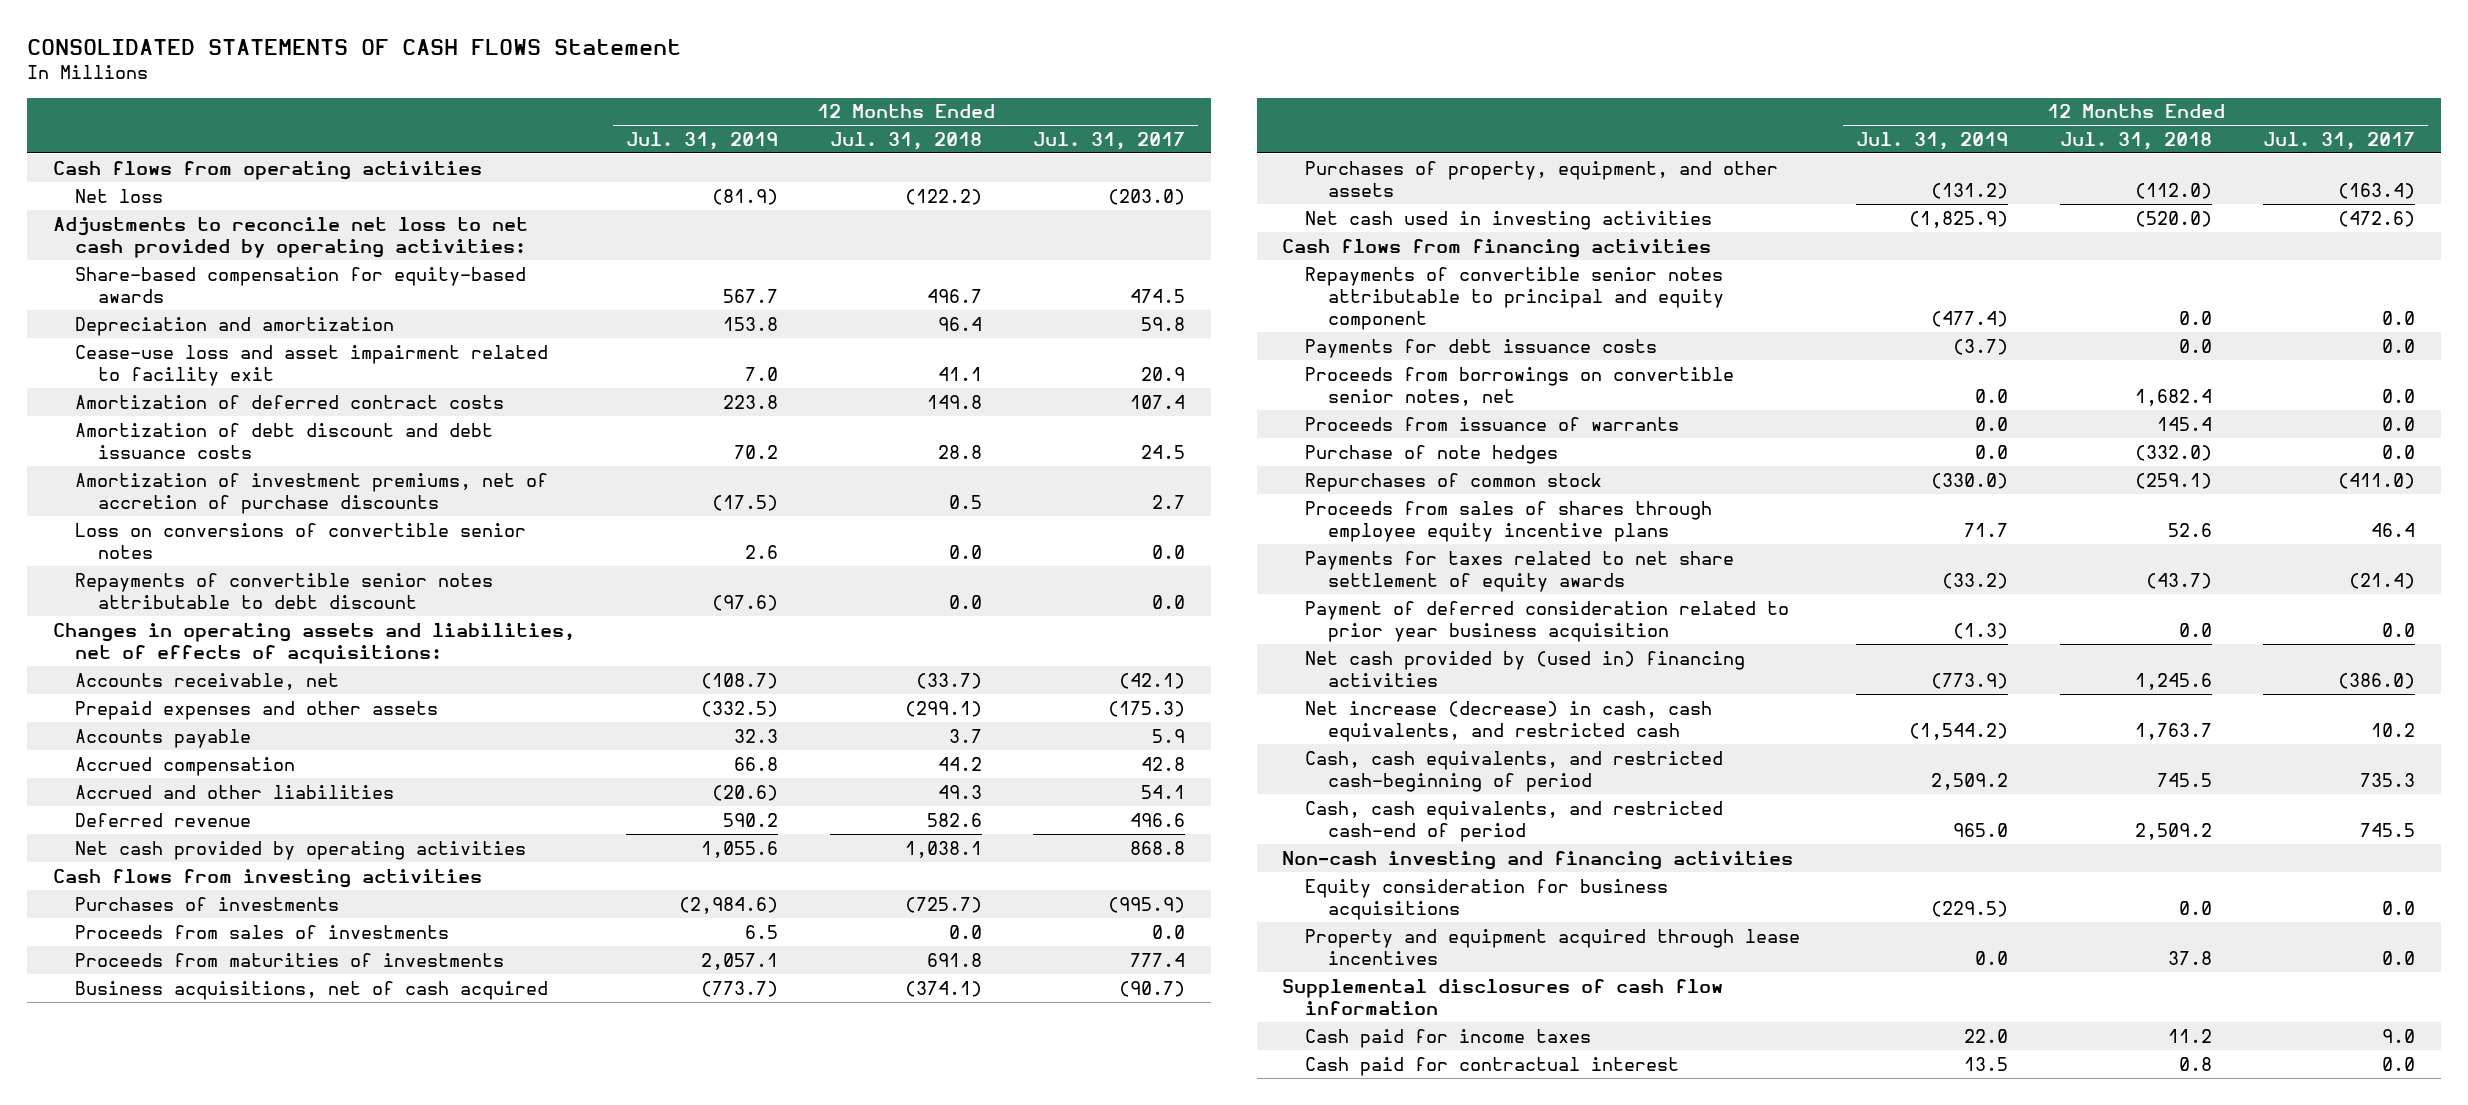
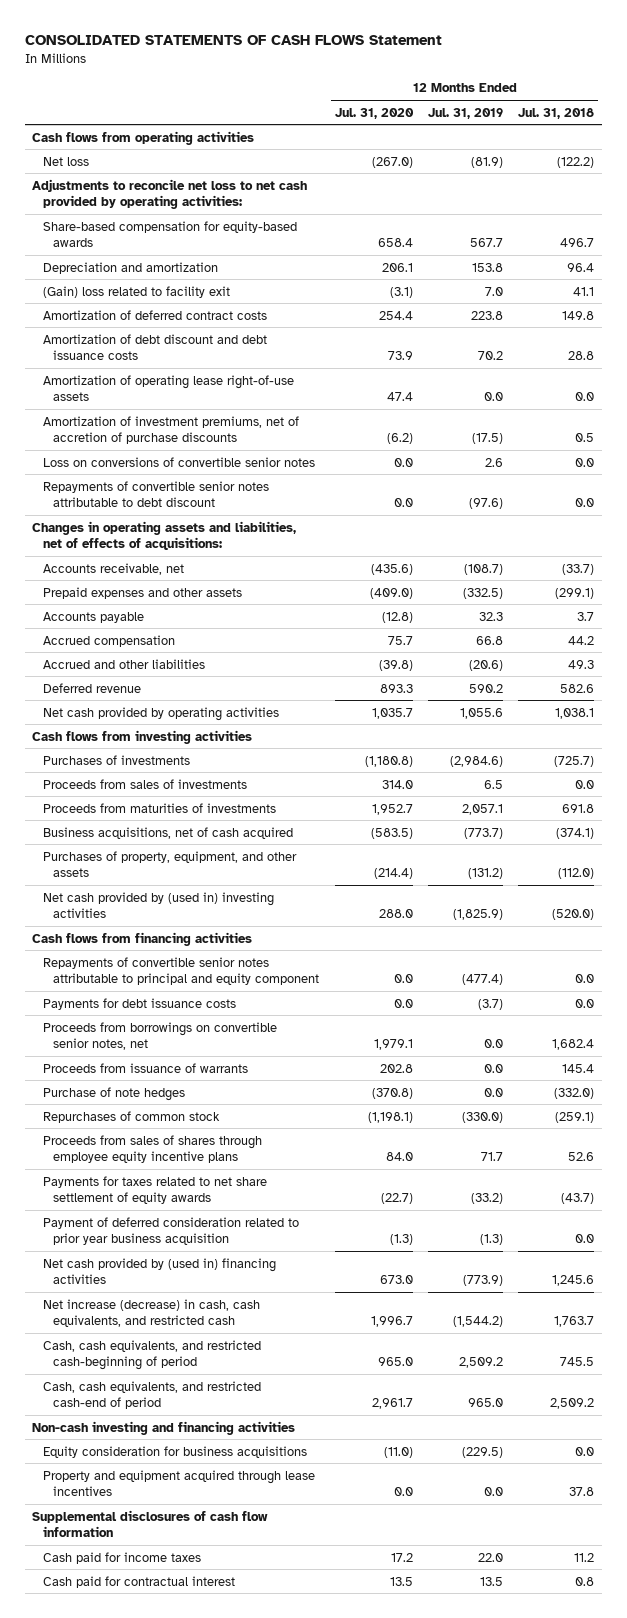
[1033,131,1186,150] Jul. 31, 2017 -> none
none -> [334,107,414,119] Jul. 31, 2020
[75,344,549,386] Cease-use loss and asset impairment related to facility exit -> [42,285,230,298] (Gain) loss related to facility exit
none -> [42,374,294,402] Amortization of operating lease right-of-use assets
[1305,210,1713,230] Net cash used in investing activities -> [42,891,274,919] Net cash provided by (used in) investing activities

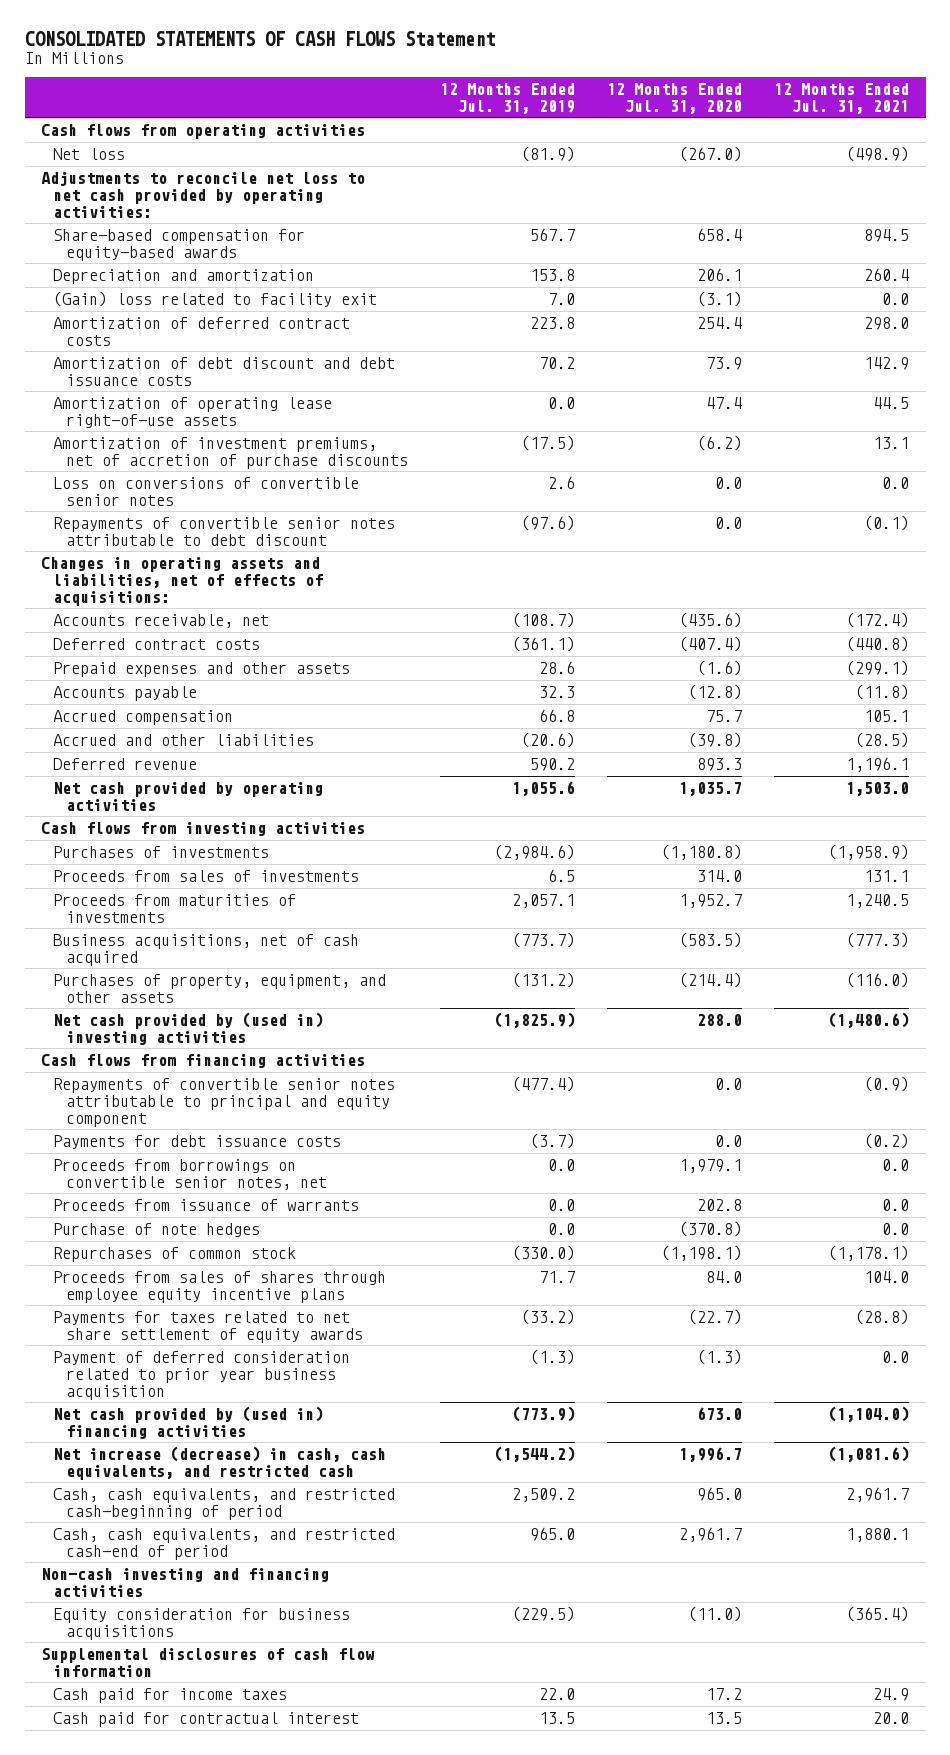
[518,107,595,119] Jul. 31, 2018 -> none
none -> [774,82,910,114] 12 Months Ended Jul. 31, 2021
none -> [53,637,261,650] Deferred contract costs
[369,587,413,599] (409.0) -> [697,659,743,676] (1.6)
[463,587,504,599] (332.5) -> [538,660,575,674] 28.6
[42,1469,315,1497] Property and equipment acquired through lease incentives -> none

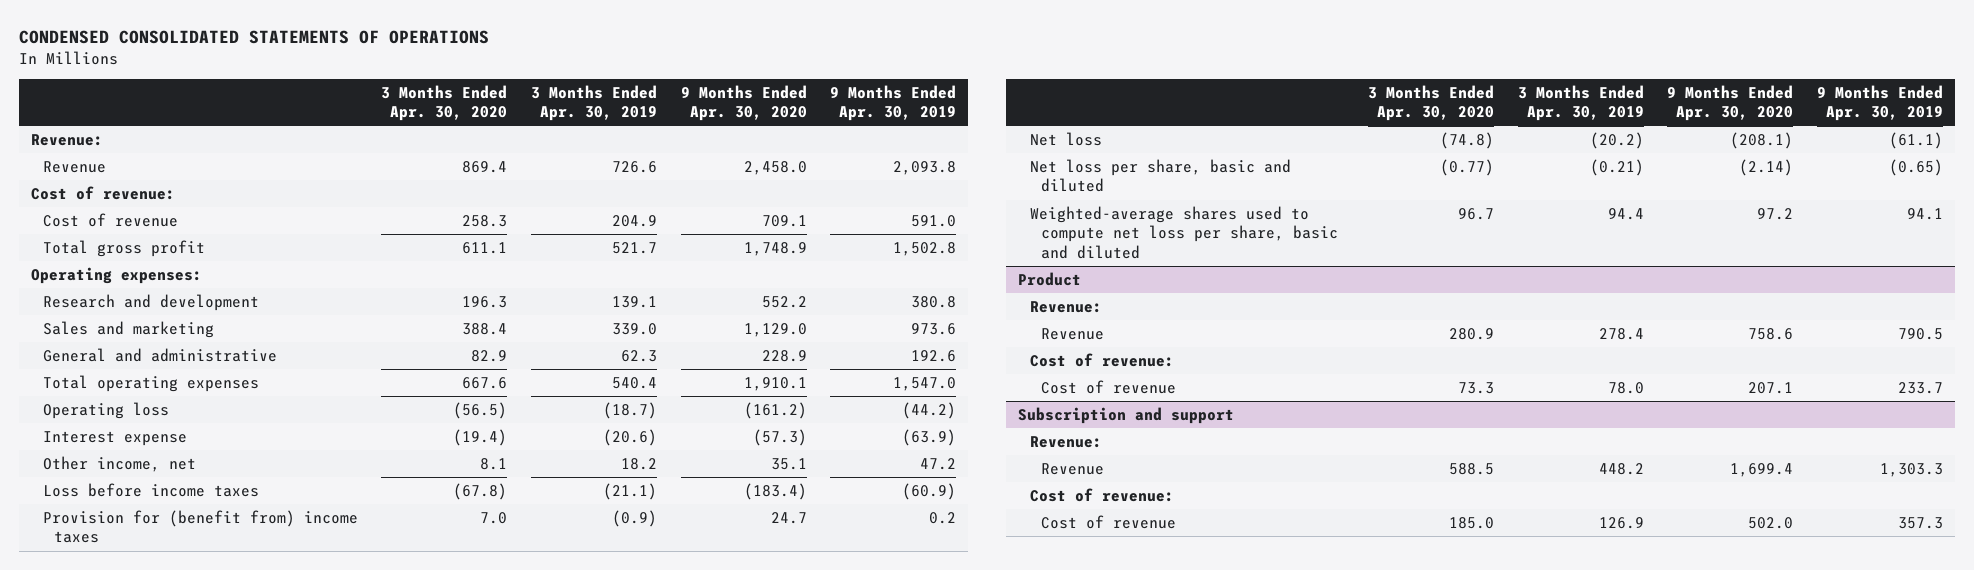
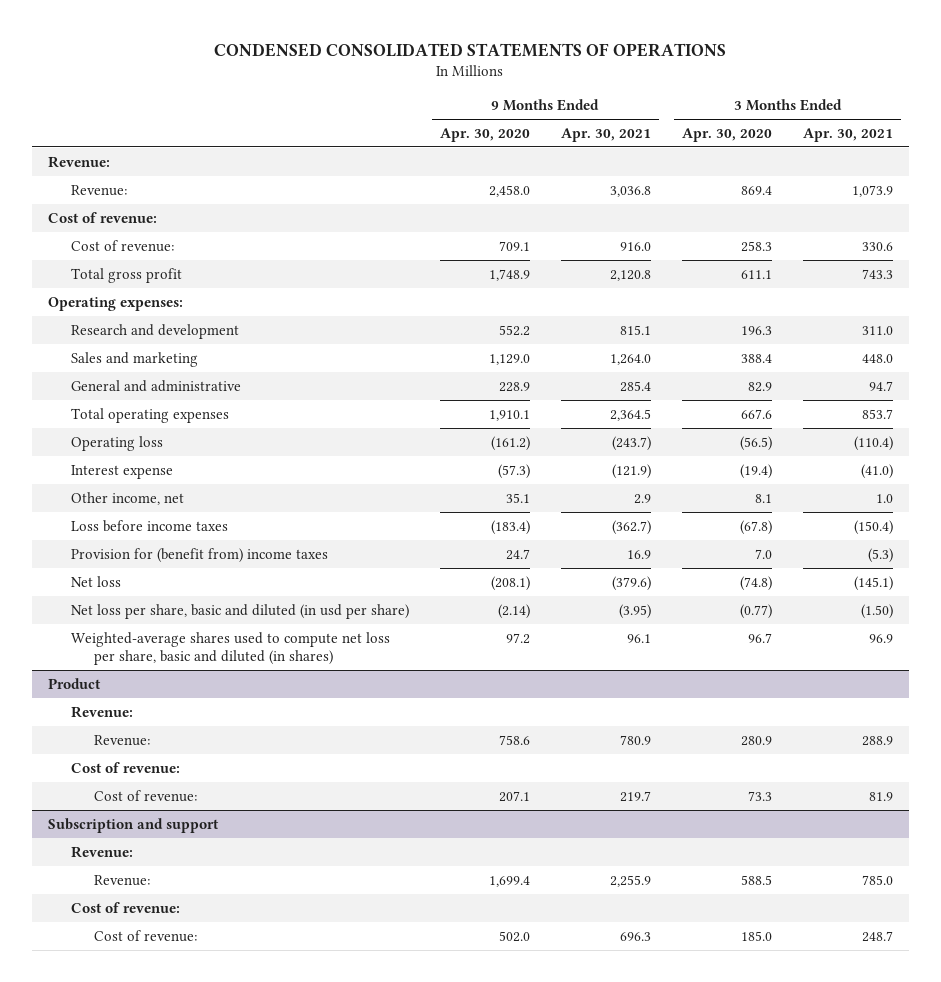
[530,84,657,122] 3 Months Ended Apr. 30, 2019 -> none
[830,84,957,122] 9 Months Ended Apr. 30, 2019 -> none
none -> [560,127,651,142] Apr. 30, 2021
none -> [803,127,894,142] Apr. 30, 2021
[42,160,106,173] Revenue -> [70,184,128,196] Revenue:
[42,212,178,227] Cost of revenue -> [70,239,175,252] Cost of revenue:
[1029,158,1291,193] Net loss per share, basic and diluted -> [70,603,409,619] Net loss per share, basic and diluted (in usd per share)
[1029,205,1339,259] Weighted-average shares used to compute net loss per share, basic and diluted -> [70,631,390,666] Weighted-average shares used to compute net loss per share, basic and diluted (in shares)
[1041,327,1105,340] Revenue -> [93,734,151,746] Revenue:
[1041,379,1177,394] Cost of revenue -> [93,789,198,802] Cost of revenue:
[1041,462,1105,475] Revenue -> [93,874,151,886] Revenue:
[1041,514,1177,529] Cost of revenue -> [93,929,198,942] Cost of revenue:

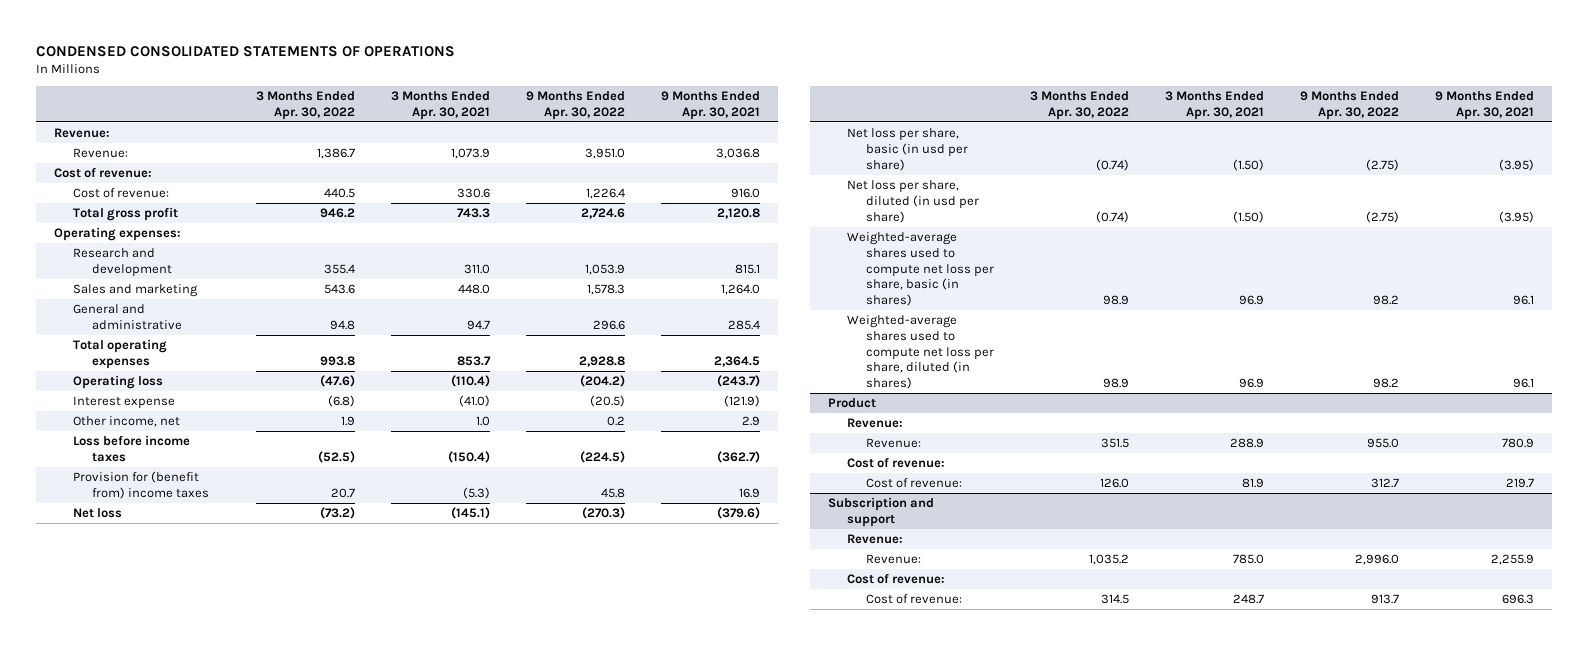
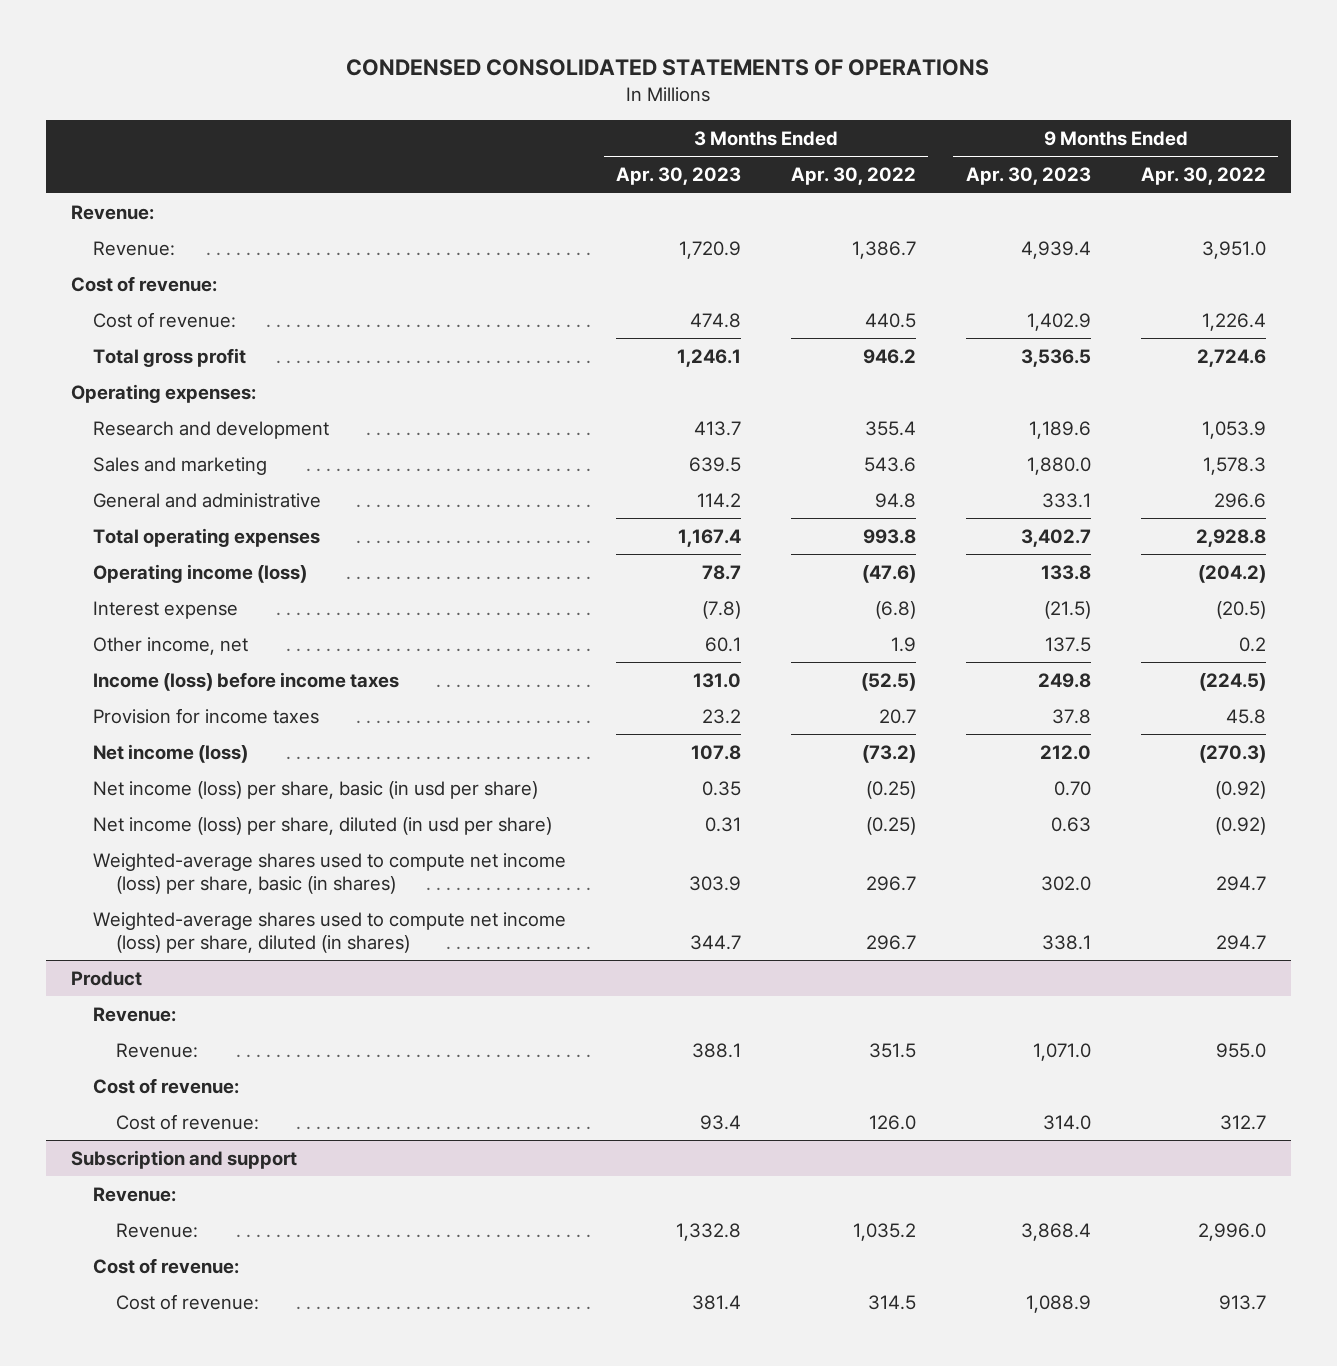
[390,91,490,120] 3 Months Ended Apr. 30, 2021 -> none
[660,91,760,120] 9 Months Ended Apr. 30, 2021 -> none
none -> [616,167,742,186] Apr. 30, 2023
none -> [965,167,1091,186] Apr. 30, 2023
[72,375,163,390] Operating loss -> [93,563,308,583] Operating income (loss)
[72,435,190,462] Loss before income taxes -> [93,671,400,691] Income (loss) before income taxes
[72,471,210,499] Provision for (benefit from) income taxes -> [93,707,320,724] Provision for income taxes
[72,508,122,519] Net loss -> [93,743,249,763] Net income (loss)
[847,128,969,171] Net loss per share, basic (in usd per share) -> [93,780,539,799] Net income (loss) per share, basic (in usd per share)
[1096,158,1130,171] (0.74) -> [865,780,916,799] (0.25)
[1365,158,1399,171] (2.75) -> [1214,780,1266,799] (0.92)
[847,180,980,223] Net loss per share, diluted (in usd per share) -> [93,816,553,835] Net income (loss) per share, diluted (in usd per share)
[1096,210,1130,223] (0.74) -> [865,816,916,835] (0.25)
[1365,210,1399,223] (2.75) -> [1214,816,1266,835] (0.92)
[847,232,995,306] Weighted-average shares used to compute net loss per share, basic (in shares) -> [93,852,567,894] Weighted-average shares used to compute net income (loss) per share, basic (in shares)
[1103,294,1130,305] 98.9 -> [865,875,916,891] 296.7
[1372,294,1399,305] 98.2 -> [1215,875,1266,891] 294.7
[847,315,995,389] Weighted-average shares used to compute net loss per share, diluted (in shares) -> [93,911,567,953] Weighted-average shares used to compute net income (loss) per share, diluted (in shares)
[1103,377,1130,388] 98.9 -> [865,934,916,950] 296.7
[1372,377,1399,388] 98.2 -> [1215,934,1266,950] 294.7

